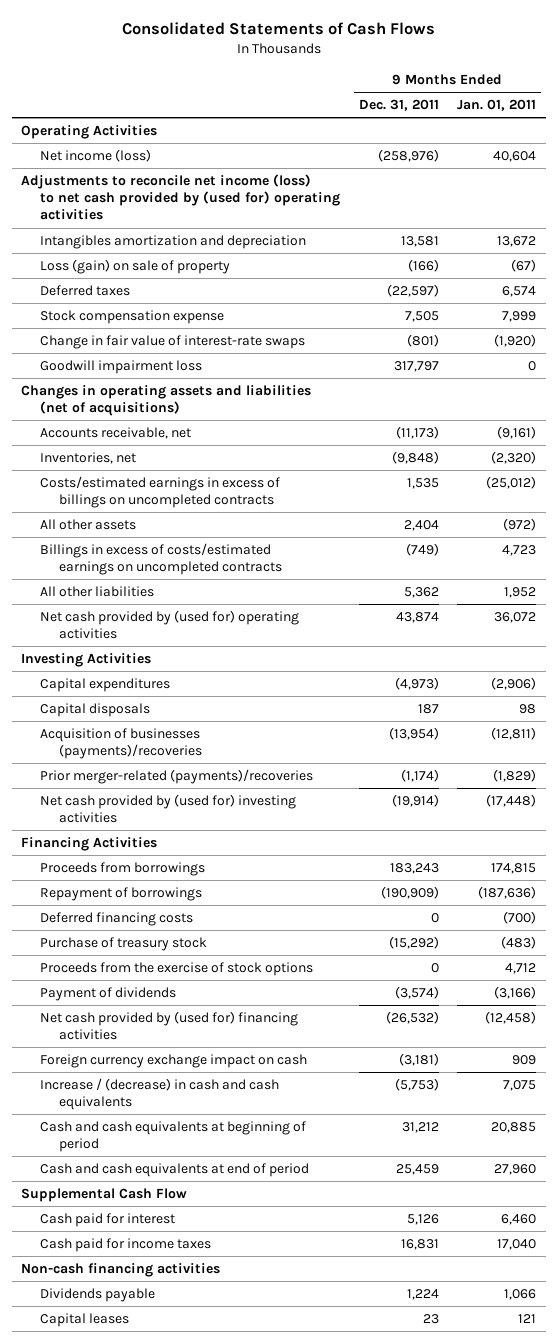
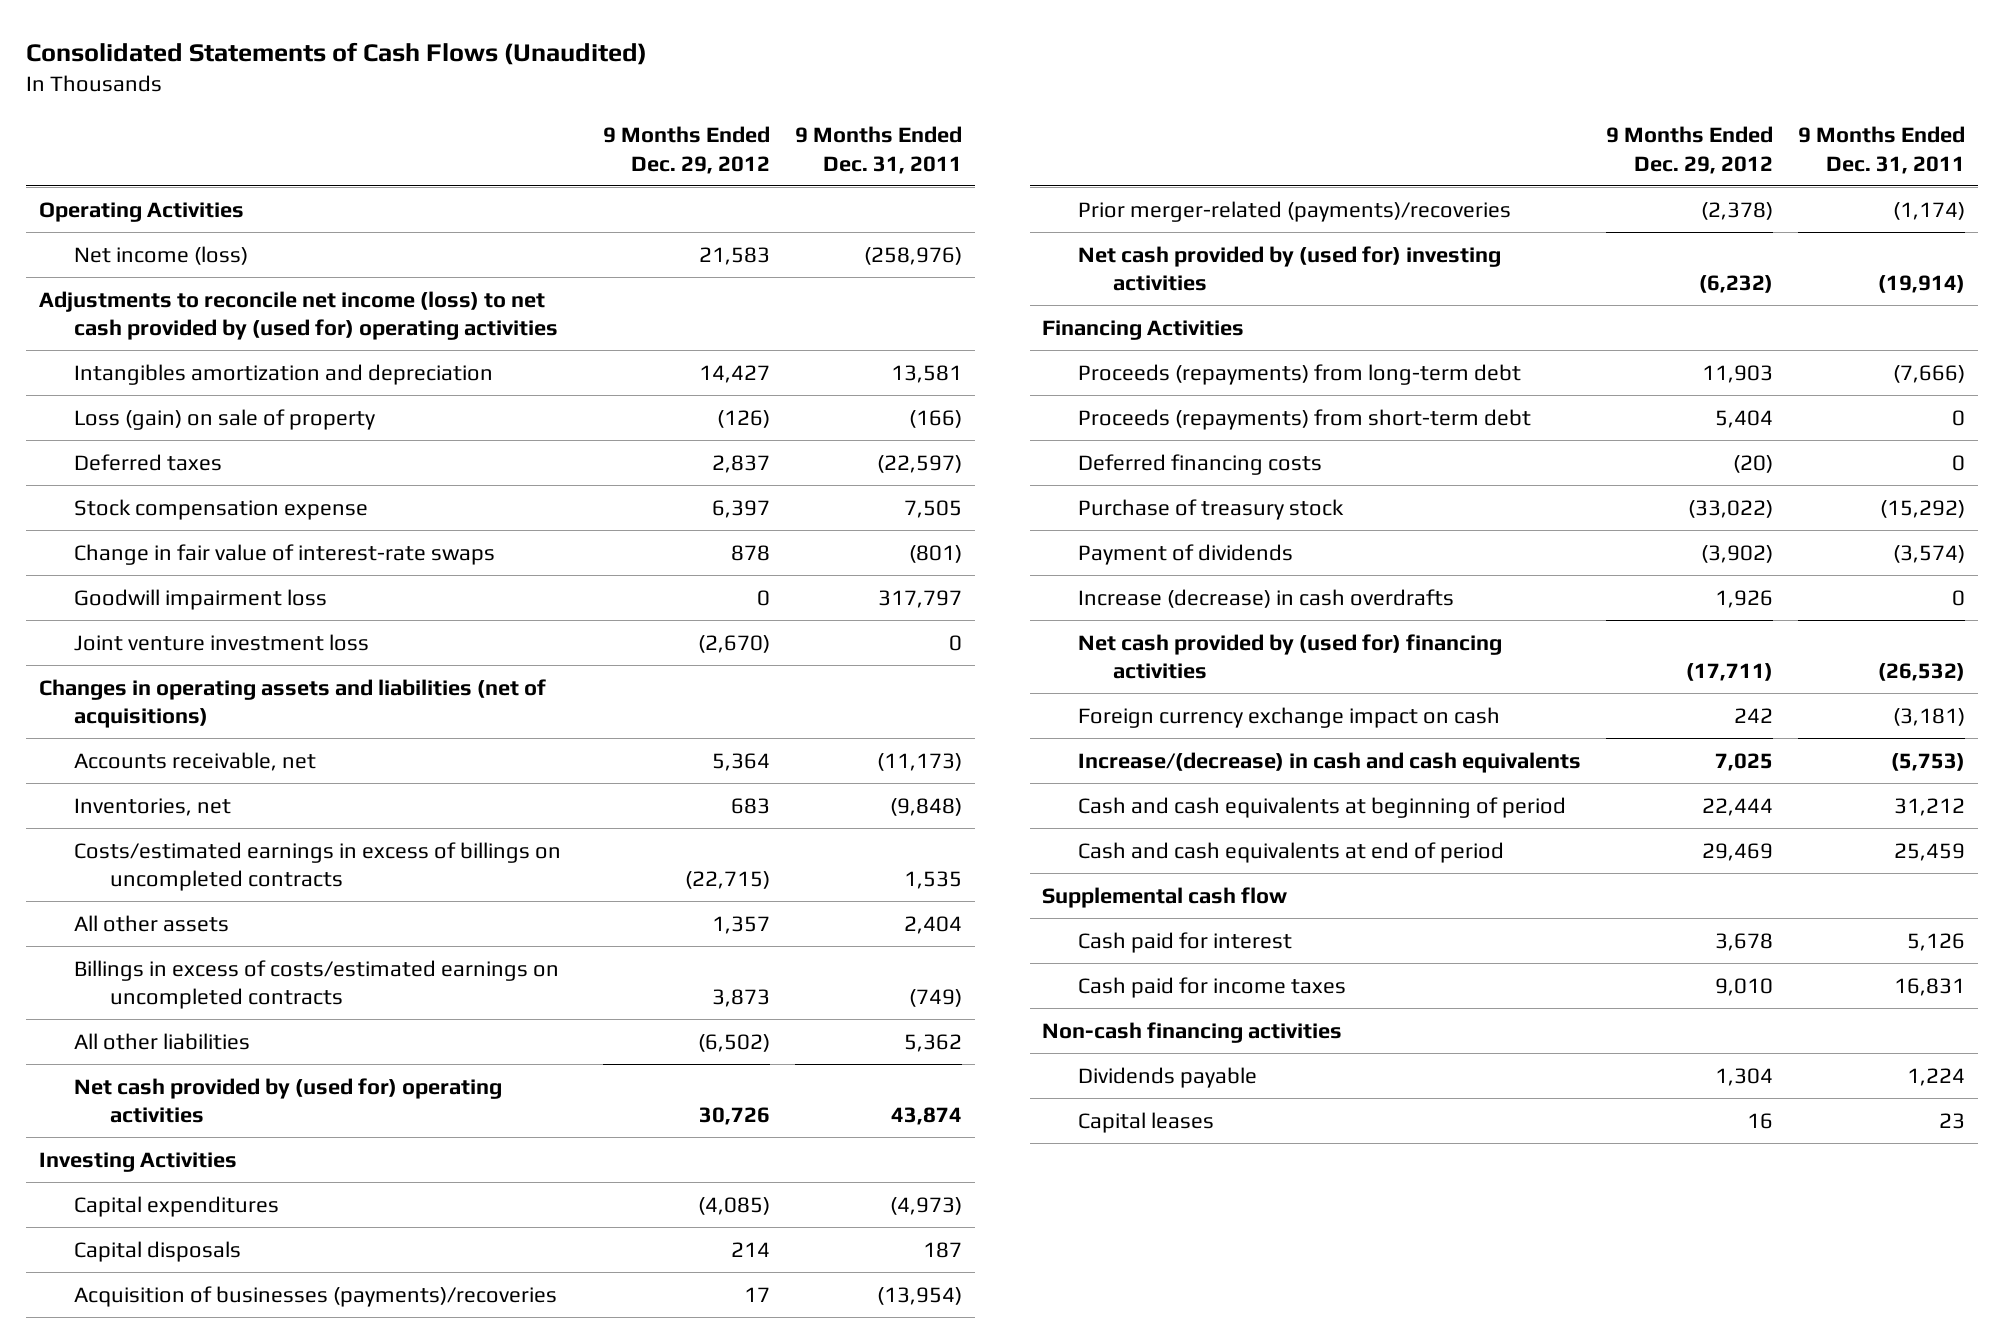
[121,21,435,35] Consolidated Statements of Cash Flows -> [26,41,648,65] Consolidated Statements of Cash Flows (Unaudited)
[457,99,537,112] Jan. 01, 2011 -> none
none -> [602,126,770,174] 9 Months Ended Dec. 29, 2012
none -> [74,633,370,651] Joint venture investment loss
[39,862,205,877] Proceeds from borrowings -> none
[39,887,202,902] Repayment of borrowings -> none
none -> [1077,363,1521,385] Proceeds (repayments) from long-term debt
none -> [1077,408,1531,430] Proceeds (repayments) from short-term debt
[39,962,313,977] Proceeds from the exercise of stock options -> none
none -> [1077,588,1454,608] Increase (decrease) in cash overdrafts
[39,1078,279,1111] Increase / (decrease) in cash and cash equivalents -> [1077,751,1581,773] Increase/(decrease) in cash and cash equivalents
[21,1188,188,1203] Supplemental Cash Flow -> [1042,886,1288,908] Supplemental cash flow

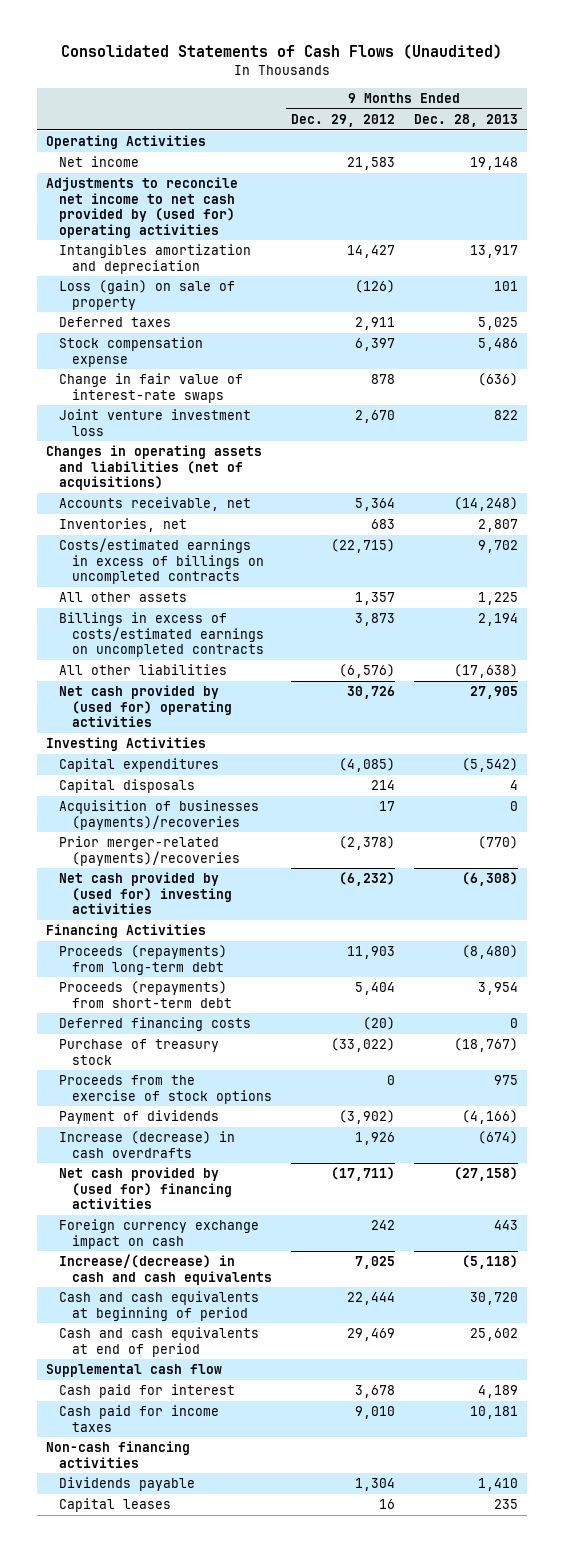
[794,126,962,174] 9 Months Ended Dec. 31, 2011 -> none
none -> [413,113,518,127] Dec. 28, 2013
[74,245,249,265] Net income (loss) -> [59,156,140,168] Net income
[38,290,559,340] Adjustments to reconcile net income (loss) to net cash provided by (used for) operating activities -> [46,177,239,238] Adjustments to reconcile net income to net cash provided by (used for) operating activities
[711,454,770,473] 2,837 -> [354,317,395,331] 2,911
[74,588,328,610] Goodwill impairment loss -> none
[697,634,770,653] (2,670) -> [354,410,395,424] 2,670
[697,1033,770,1052] (6,502) -> [338,664,395,679] (6,576)
none -> [59,1075,273,1104] Proceeds from the exercise of stock options

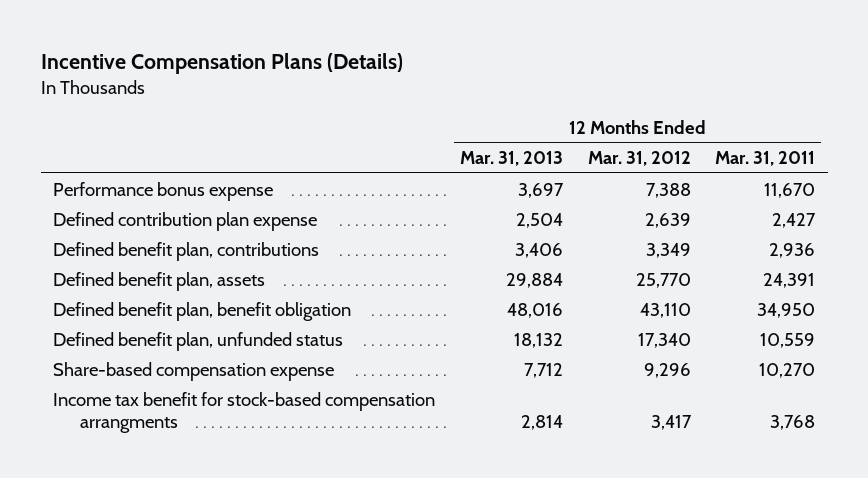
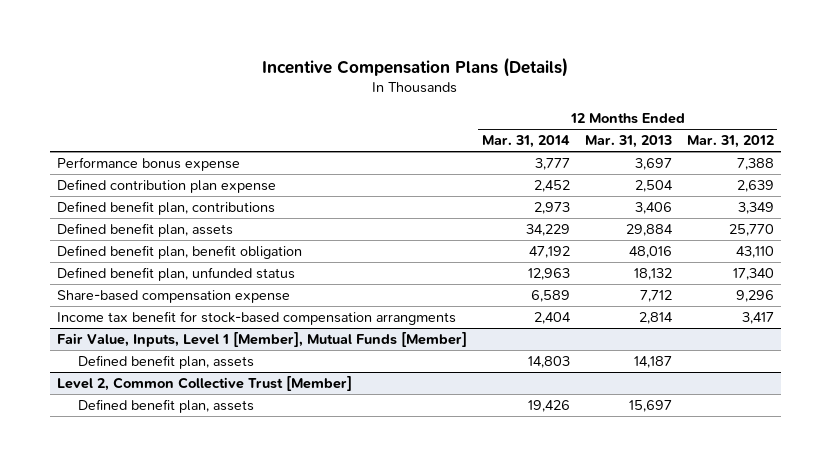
[715,151,816,167] Mar. 31, 2011 -> none
none -> [482,135,571,149] Mar. 31, 2014
none -> [57,332,468,348] Fair Value, Inputs, Level 1 [Member], Mutual Funds [Member]
none -> [77,355,254,370] Defined benefit plan, assets
none -> [57,376,353,392] Level 2, Common Collective Trust [Member]
none -> [77,399,254,414] Defined benefit plan, assets

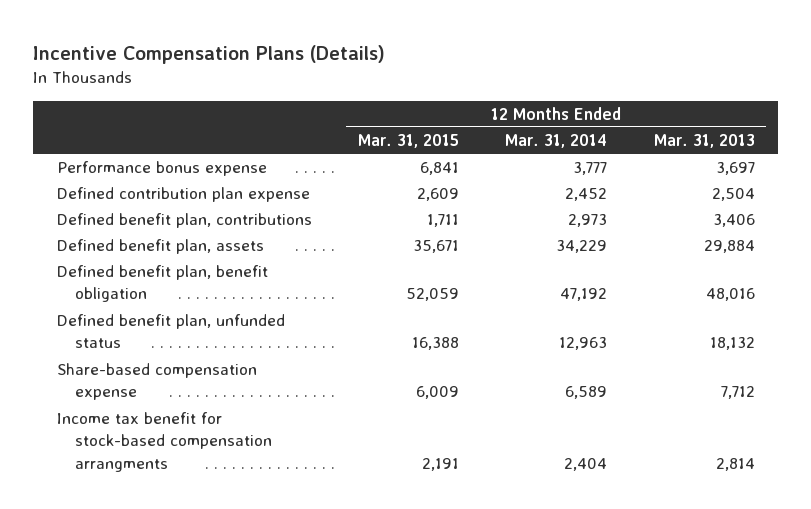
[686,135,774,149] Mar. 31, 2012 -> none
none -> [357,134,459,149] Mar. 31, 2015
[57,332,468,348] Fair Value, Inputs, Level 1 [Member], Mutual Funds [Member] -> none
[77,355,254,370] Defined benefit plan, assets -> none
[57,376,353,392] Level 2, Common Collective Trust [Member] -> none
[77,399,254,414] Defined benefit plan, assets -> none

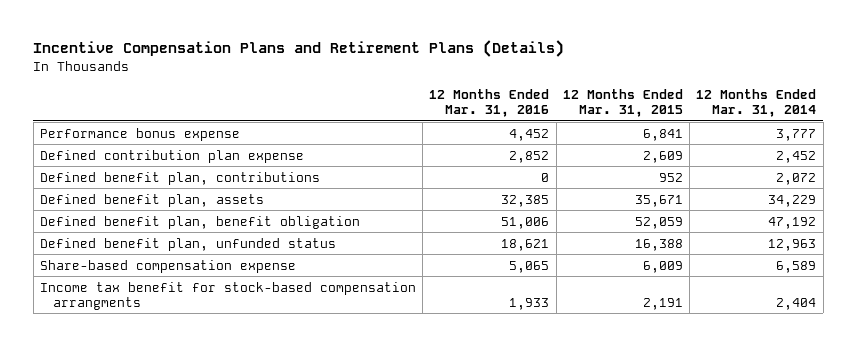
[33,45,386,65] Incentive Compensation Plans (Details) -> [33,40,565,58] Incentive Compensation Plans and Retirement Plans (Details)
[653,134,755,149] Mar. 31, 2013 -> none
none -> [429,89,550,118] 12 Months Ended Mar. 31, 2016
[426,214,459,228] 1,711 -> [658,172,683,182] 952
[568,214,608,228] 2,973 -> [776,172,817,185] 2,072

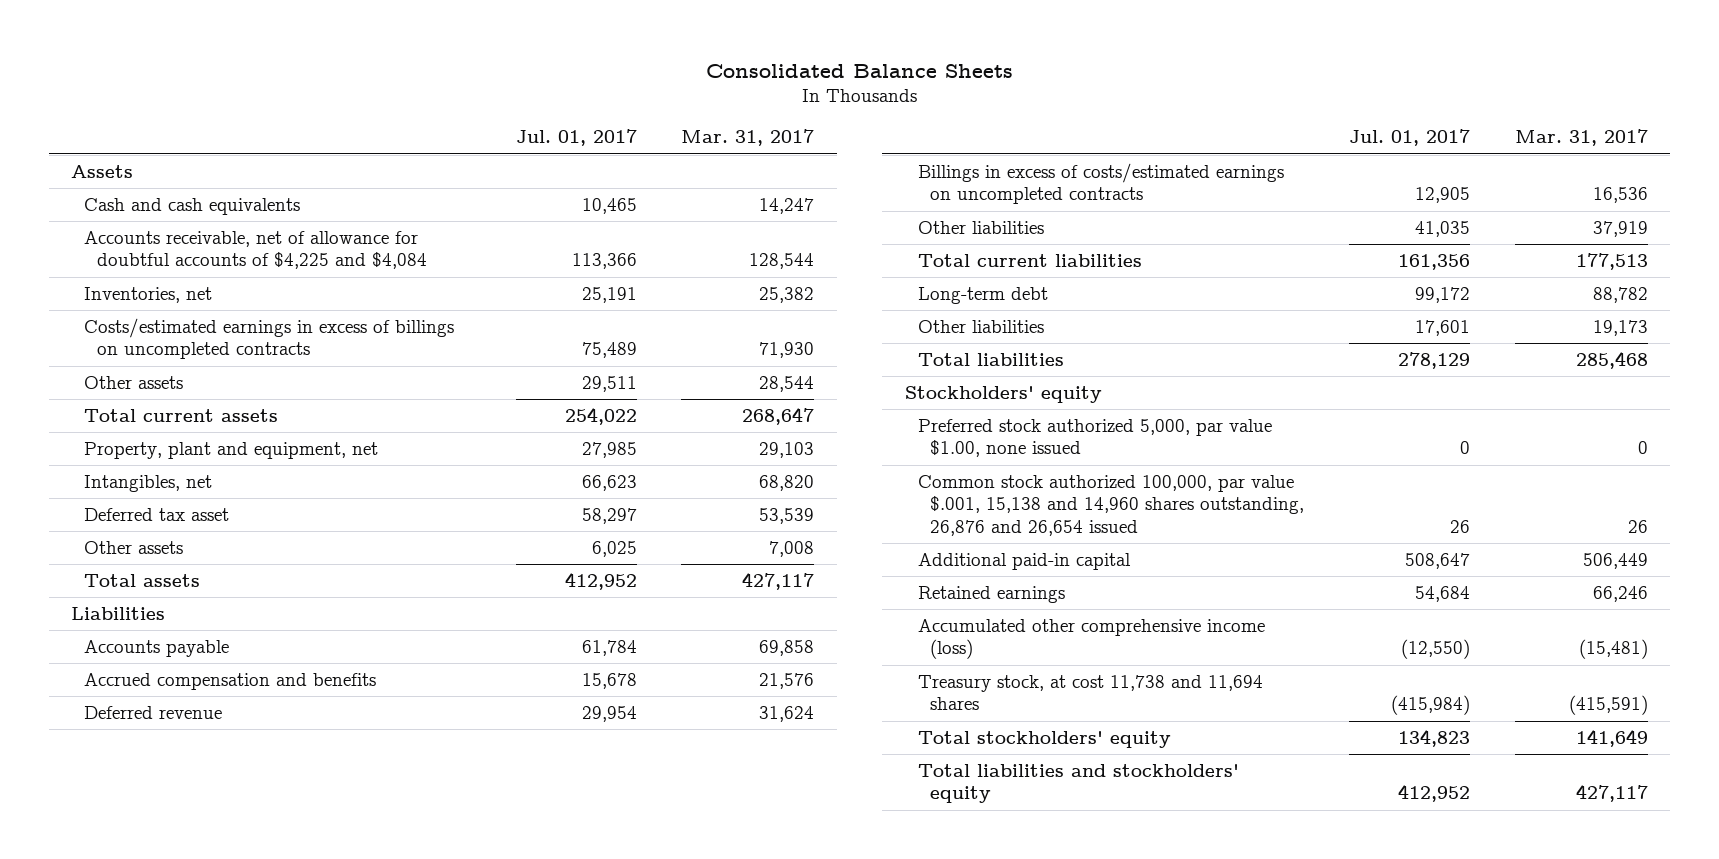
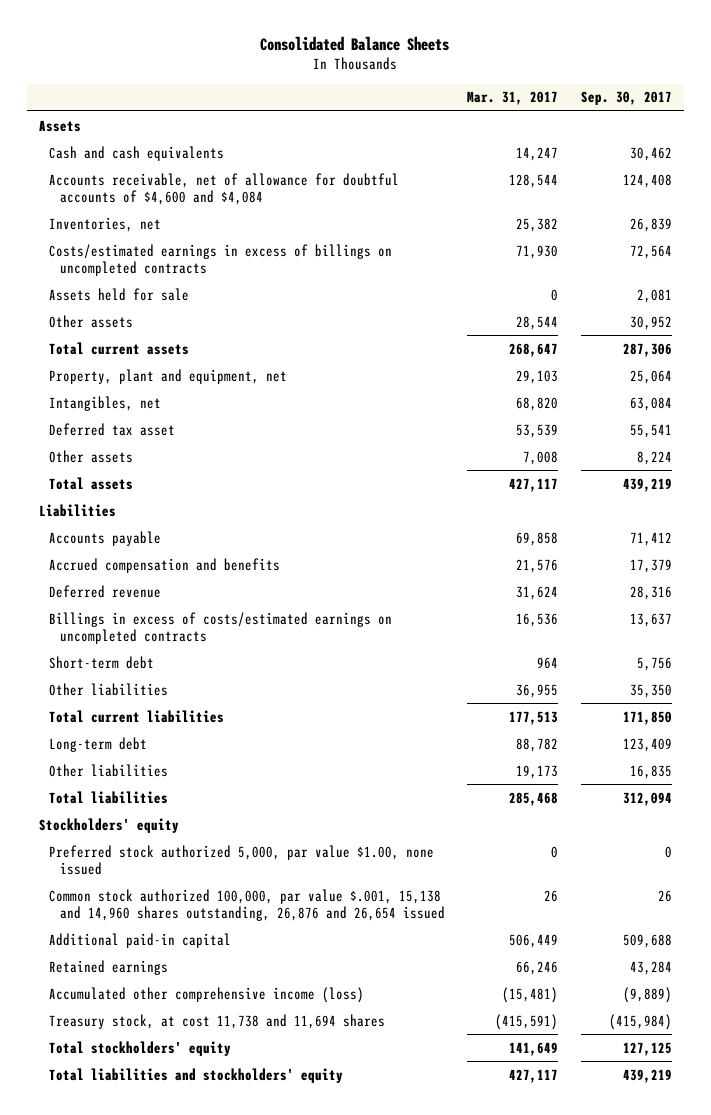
[515,129,637,147] Jul. 01, 2017 -> none
none -> [581,91,673,106] Sep. 30, 2017
[84,230,428,270] Accounts receivable, net of allowance for doubtful accounts of $4,225 and $4,084 -> [49,172,400,205] Accounts receivable, net of allowance for doubtful accounts of $4,600 and $4,084
none -> [49,287,190,301] Assets held for sale
none -> [49,655,155,669] Short-term debt
[1592,220,1648,237] 37,919 -> [516,683,559,698] 36,955

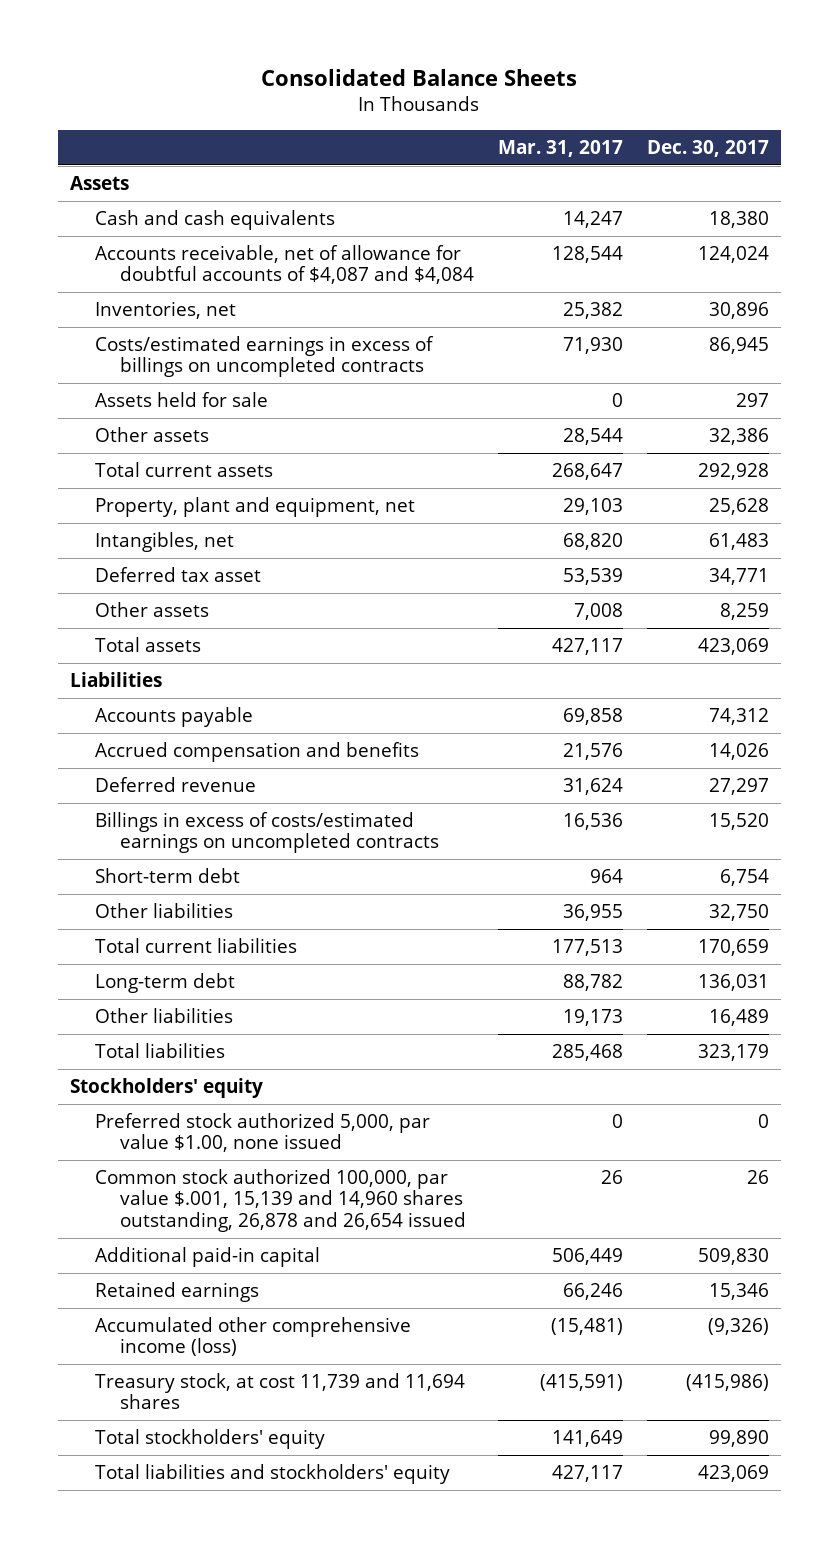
[581,91,673,106] Sep. 30, 2017 -> none
none -> [647,140,770,158] Dec. 30, 2017
[49,172,400,205] Accounts receivable, net of allowance for doubtful accounts of $4,600 and $4,084 -> [94,245,474,285] Accounts receivable, net of allowance for doubtful accounts of $4,087 and $4,084
[49,888,445,921] Common stock authorized 100,000, par value $.001, 15,138 and 14,960 shares outstanding, 26,876 and 26,654 issued -> [94,1169,466,1232] Common stock authorized 100,000, par value $.001, 15,139 and 14,960 shares outstanding, 26,878 and 26,654 issued
[49,1013,386,1029] Treasury stock, at cost 11,738 and 11,694 shares -> [94,1373,465,1410] Treasury stock, at cost 11,739 and 11,694 shares

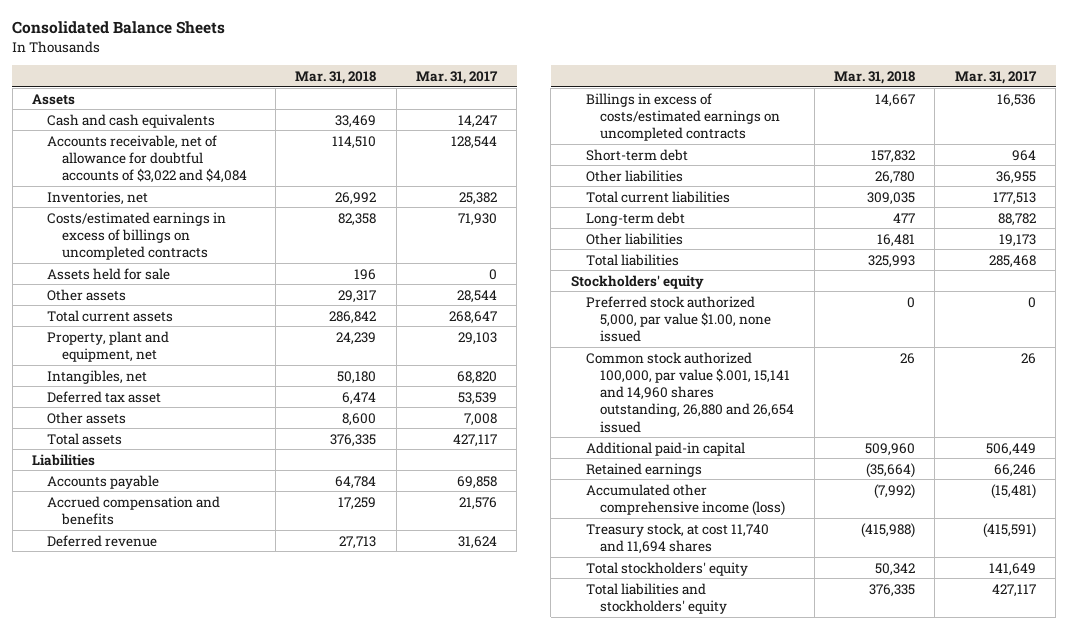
[647,140,770,158] Dec. 30, 2017 -> none
none -> [295,70,377,84] Mar. 31, 2018
[94,245,474,285] Accounts receivable, net of allowance for doubtful accounts of $4,087 and $4,084 -> [46,134,247,184] Accounts receivable, net of allowance for doubtful accounts of $3,022 and $4,084
[94,1169,466,1232] Common stock authorized 100,000, par value $.001, 15,139 and 14,960 shares outstanding, 26,878 and 26,654 issued -> [585,351,795,433] Common stock authorized 100,000, par value $.001, 15,141 and 14,960 shares outstanding, 26,880 and 26,654 issued
[94,1373,465,1410] Treasury stock, at cost 11,739 and 11,694 shares -> [585,522,769,554] Treasury stock, at cost 11,740 and 11,694 shares

